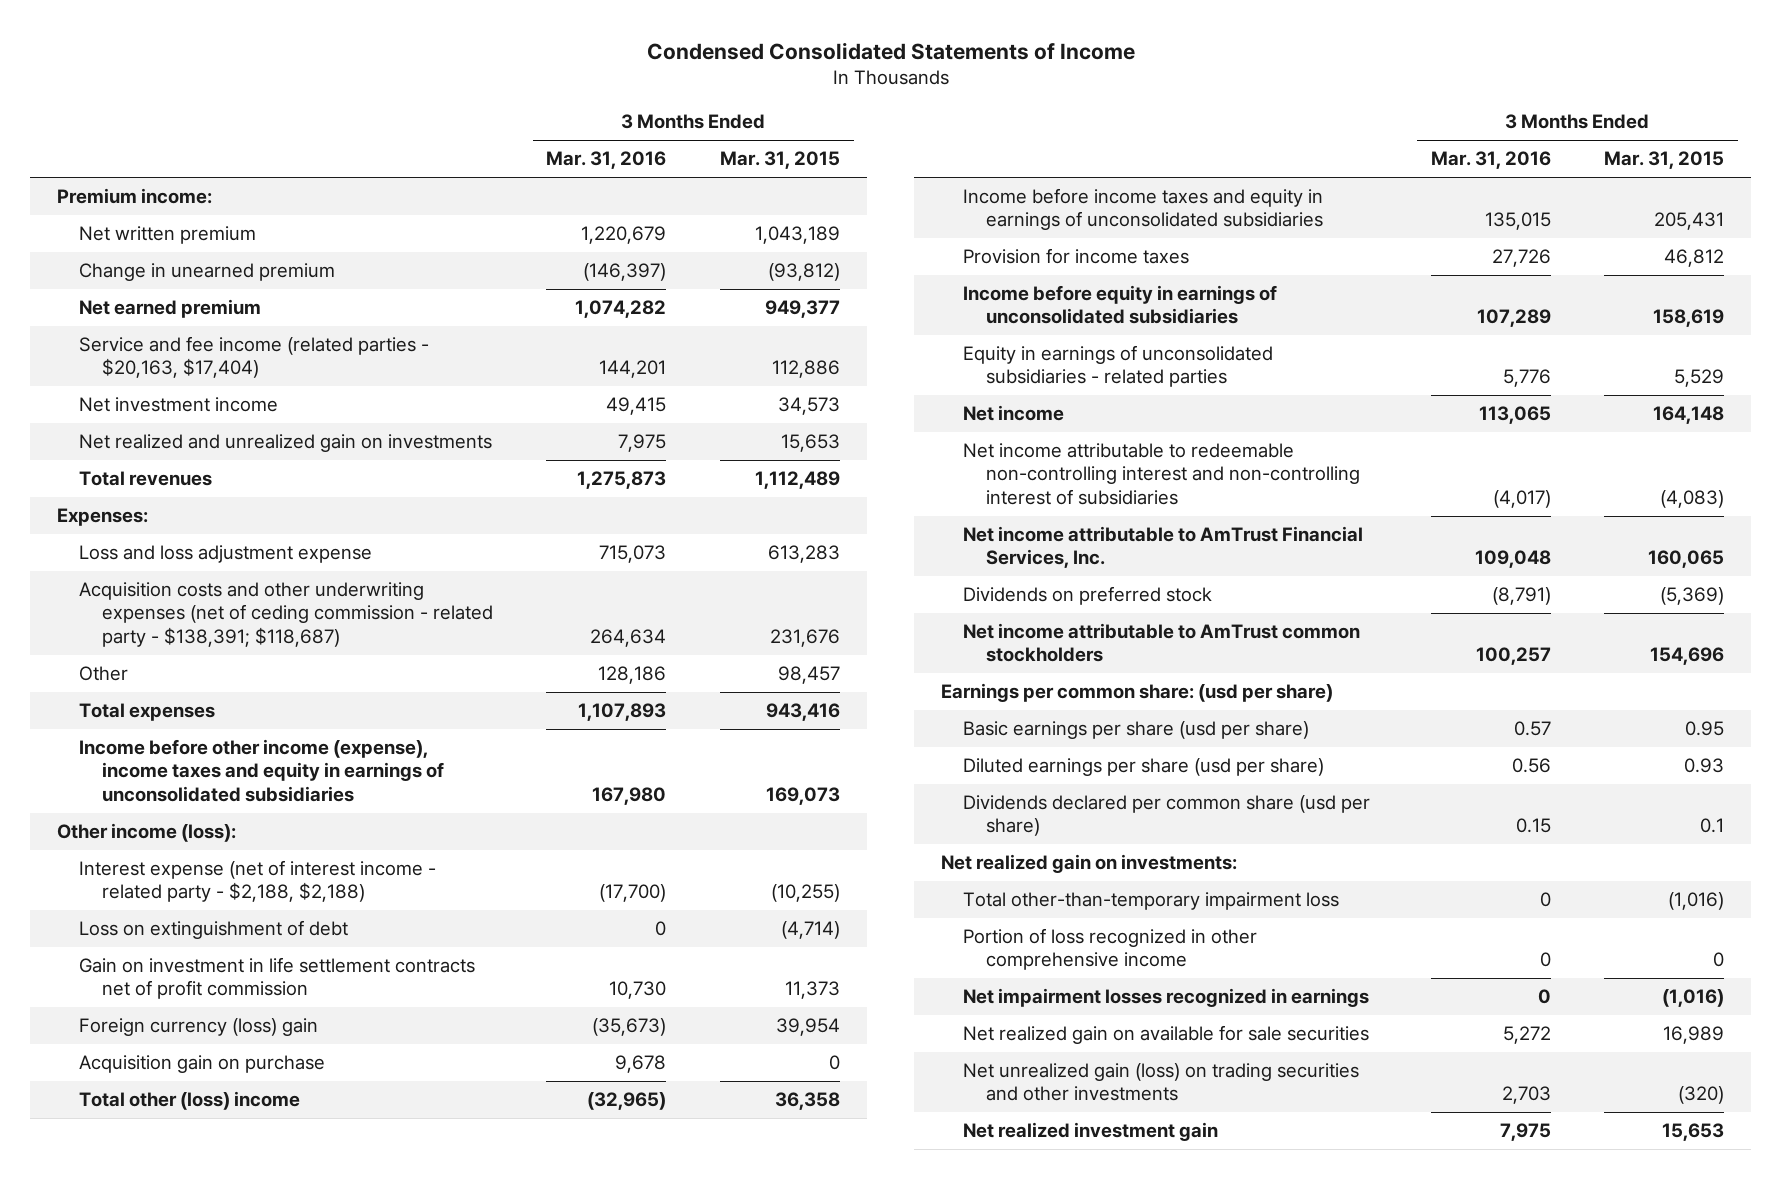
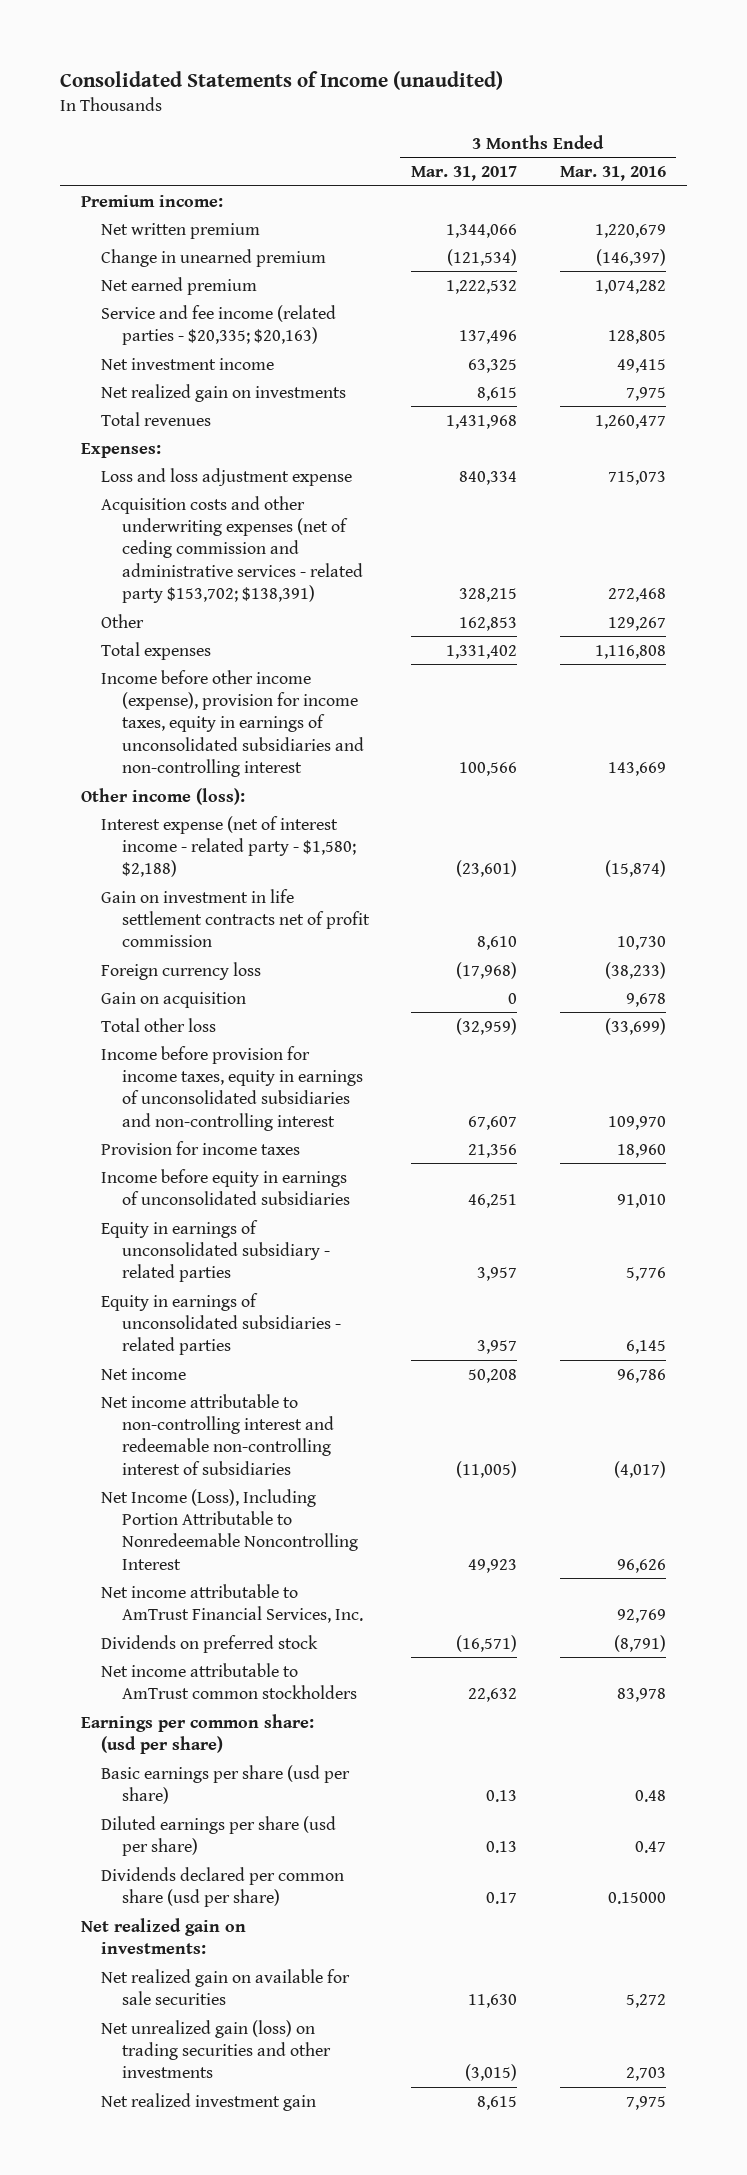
[646,42,1135,61] Condensed Consolidated Statements of Income -> [59,71,503,91] Consolidated Statements of Income (unaudited)
[720,151,841,170] Mar. 31, 2015 -> none
none -> [411,165,518,181] Mar. 31, 2017
[79,336,430,379] Service and fee income (related parties - $20,163, $17,404) -> [101,304,337,346] Service and fee income (related parties - $20,335; $20,163)
[599,360,667,379] 144,201 -> [607,330,666,345] 128,805
[79,434,493,453] Net realized and unrealized gain on investments -> [101,383,347,402] Net realized gain on investments
[577,471,667,490] 1,275,873 -> [594,414,666,429] 1,260,477
[79,582,493,647] Acquisition costs and other underwriting expenses (net of ceding commission - related party - $138,391; $118,687) -> [101,495,363,603] Acquisition costs and other underwriting expenses (net of ceding commission and administrative services - related party $153,702; $138,391)
[590,628,667,647] 264,634 -> [607,587,666,602] 272,468
[598,666,667,685] 128,186 -> [607,616,666,631] 129,267
[578,703,667,722] 1,107,893 -> [594,644,666,659] 1,116,808
[79,739,444,802] Income before other income (expense), income taxes and equity in earnings of unconsolidated subsidiaries -> [101,669,364,777] Income before other income (expense), provision for income taxes, equity in earnings of unconsolidated subsidiaries and non-controlling interest
[592,786,667,805] 167,980 -> [607,761,666,776] 143,669
[79,920,349,940] Loss on extinguishment of debt -> none
[79,860,437,903] Interest expense (net of interest income - related party - $2,188, $2,188) -> [101,815,356,878] Interest expense (net of interest income - related party - $1,580; $2,188)
[599,884,667,903] (17,700) -> [604,860,666,878] (15,874)
[79,1018,319,1037] Foreign currency (loss) gain -> [101,961,262,980] Foreign currency loss
[592,1018,667,1037] (35,673) -> [604,961,666,979] (38,233)
[79,1055,326,1074] Acquisition gain on purchase -> [101,991,247,1008] Gain on acquisition
[79,1091,301,1111] Total other (loss) income -> [101,1017,217,1032] Total other loss
[587,1092,667,1111] (32,965) -> [604,1017,666,1035] (33,699)
[963,188,1324,231] Income before income taxes and equity in earnings of unconsolidated subsidiaries -> [101,1045,363,1131] Income before provision for income taxes, equity in earnings of unconsolidated subsidiaries and non-controlling interest
[1484,212,1551,231] 135,015 -> [607,1115,666,1130] 109,970
[1491,249,1551,268] 27,726 -> [616,1143,666,1158] 18,960
[1476,309,1551,328] 107,289 -> [616,1194,666,1209] 91,010
none -> [101,1219,330,1283] Equity in earnings of unconsolidated subsidiary - related parties
[1502,369,1551,388] 5,776 -> [625,1340,666,1355] 6,145
[1478,406,1551,425] 113,065 -> [616,1368,666,1383] 96,786
[963,443,1360,505] Net income attributable to redeemable non-controlling interest and non-controlling interest of subsidiaries -> [101,1393,334,1475] Net income attributable to non-controlling interest and redeemable non-controlling interest of subsidiaries
none -> [101,1488,358,1570] Net Income (Loss), Including Portion Attributable to Nonredeemable Noncontrolling Interest
[1474,550,1551,569] 109,048 -> [616,1609,666,1624] 92,769
[1475,647,1551,666] 100,257 -> [616,1688,666,1703] 83,978
[1513,721,1551,737] 0.57 -> [634,1790,666,1803] 0.48
[1511,758,1551,774] 0.56 -> [634,1841,666,1854] 0.47
[1515,818,1551,834] 0.15 -> [607,1892,666,1905] 0.15000
[963,892,1340,911] Total other-than-temporary impairment loss -> none
[963,928,1258,971] Portion of loss recognized in other comprehensive income -> none
[963,988,1370,1008] Net impairment losses recognized in earnings -> none

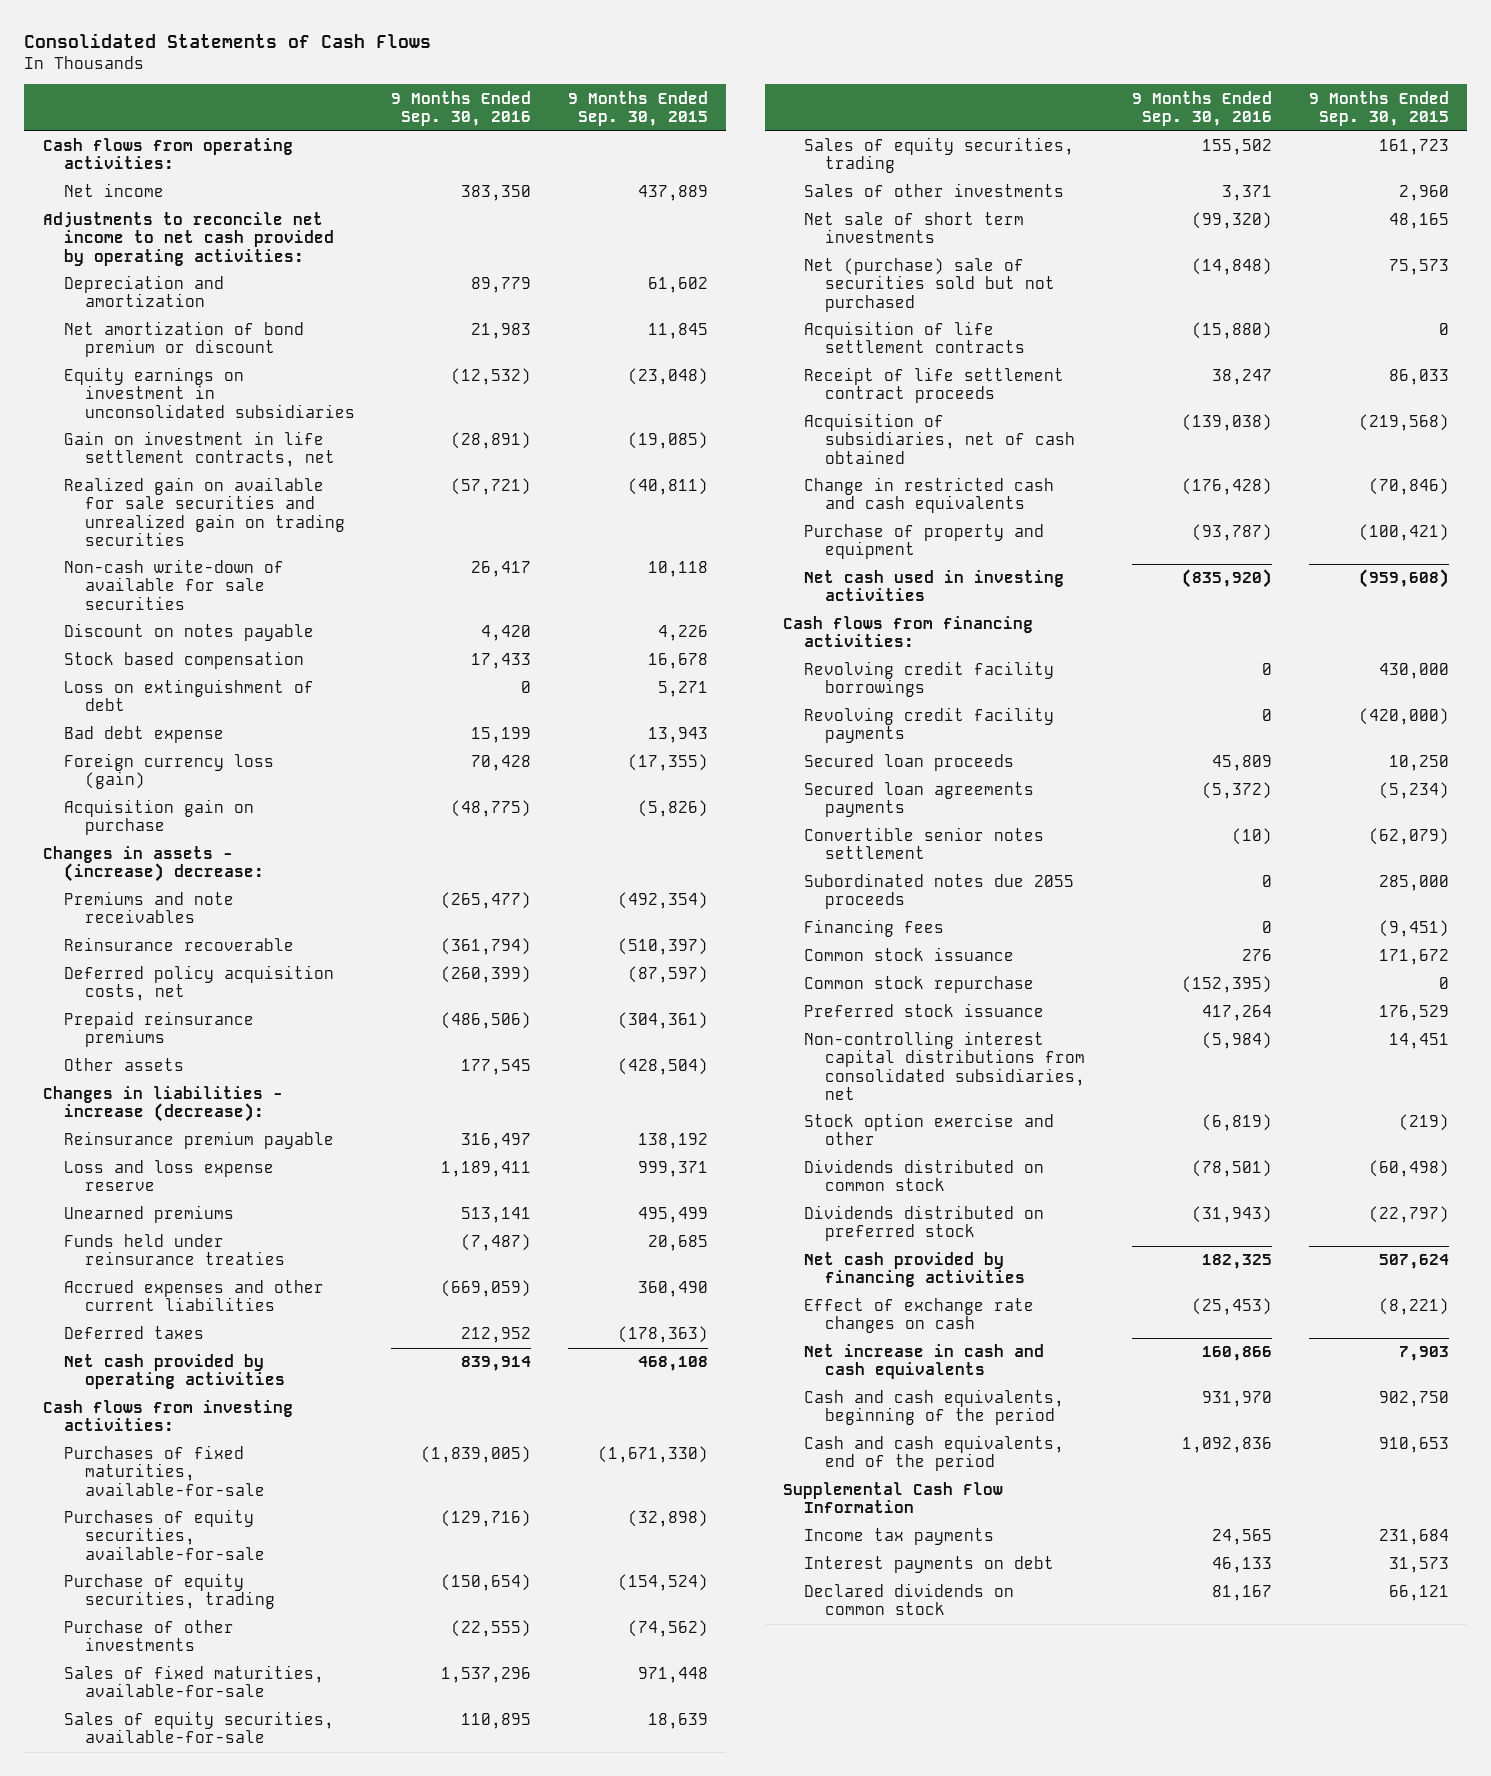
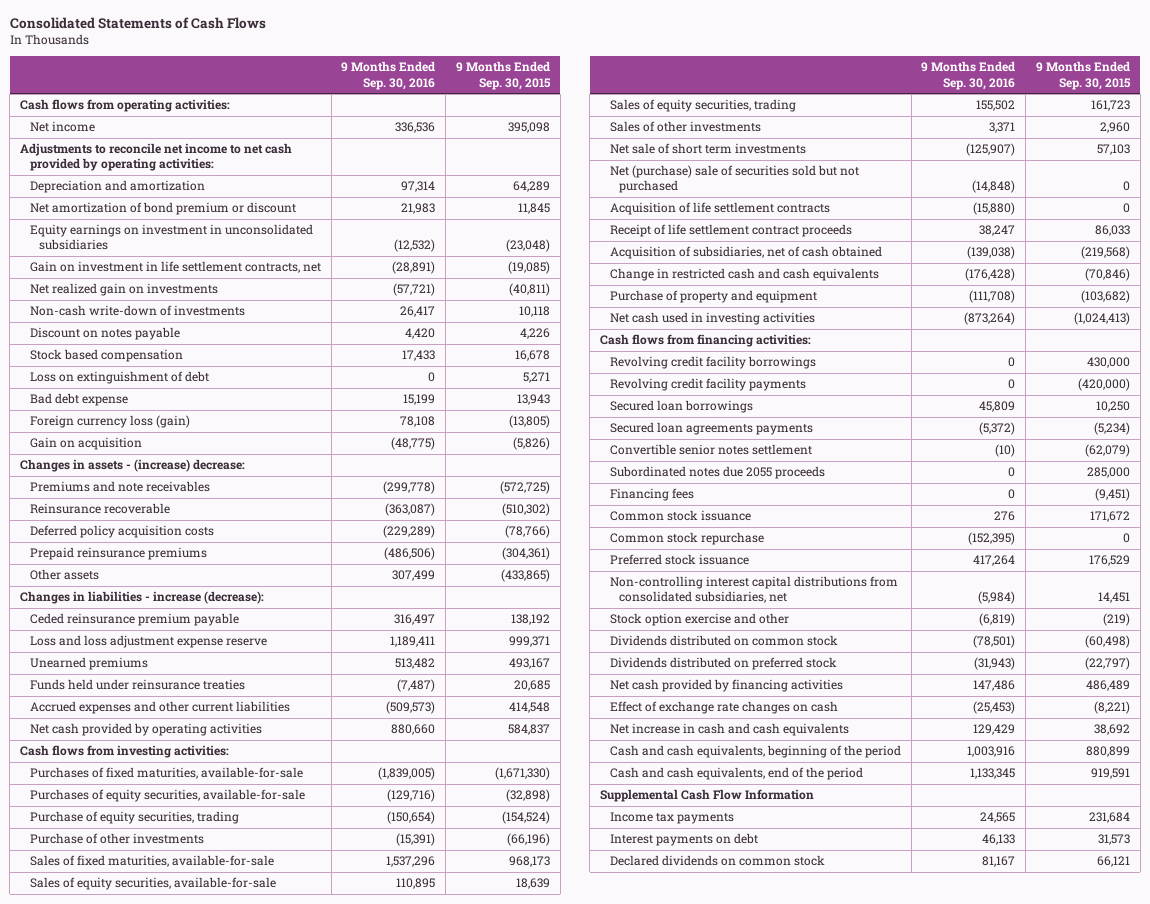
[461,185,532,202] 383,350 -> [395,122,436,134] 336,536
[638,185,709,202] 437,889 -> [507,122,550,134] 395,098
[471,277,532,294] 89,779 -> [401,181,436,193] 97,314
[648,277,709,294] 61,602 -> [512,181,550,193] 64,289
[63,477,345,546] Realized gain on available for sale securities and unrealized gain on trading securities -> [29,283,218,297] Net realized gain on investments
[63,559,284,610] Non-cash write-down of available for sale securities -> [29,305,245,317] Non-cash write-down of investments
[471,755,532,772] 70,428 -> [400,416,436,428] 78,108
[628,754,709,772] (17,355) -> [508,415,550,429] (13,805)
[63,799,254,836] Acquisition gain on purchase -> [29,437,142,451] Gain on acquisition
[441,892,532,910] (265,477) -> [383,481,436,495] (299,778)
[618,892,709,910] (492,354) -> [499,481,550,495] (572,725)
[441,938,532,956] (361,794) -> [385,503,436,517] (363,087)
[618,938,709,956] (510,397) -> [501,503,550,517] (510,302)
[63,965,334,1002] Deferred policy acquisition costs, net -> [29,525,214,539] Deferred policy acquisition costs
[441,966,532,984] (260,399) -> [383,525,436,539] (229,289)
[628,966,709,984] (87,597) -> [504,525,550,539] (78,766)
[461,1059,532,1076] 177,545 -> [392,570,436,582] 307,499
[618,1058,709,1076] (428,504) -> [500,569,550,583] (433,865)
[63,1131,334,1150] Reinsurance premium payable -> [29,613,239,627] Ceded reinsurance premium payable
[63,1160,274,1192] Loss and loss expense reserve -> [29,635,267,649] Loss and loss adjustment expense reserve
[461,1207,532,1224] 513,141 -> [395,658,436,670] 513,482
[638,1207,709,1224] 495,499 -> [508,658,550,670] 493,167
[63,1326,204,1340] Deferred taxes -> none
[441,1280,532,1298] (669,059) -> [386,701,436,715] (509,573)
[638,1281,709,1298] 360,490 -> [508,702,550,714] 414,548
[461,1356,532,1372] 839,914 -> [391,724,436,736] 880,660
[638,1356,709,1372] 468,108 -> [507,724,550,736] 584,837
[451,1620,532,1638] (22,555) -> [396,833,436,847] (15,391)
[628,1620,709,1638] (74,562) -> [506,833,550,847] (66,196)
[638,1667,709,1684] 971,448 -> [508,856,550,868] 968,173
[1191,212,1272,230] (99,320) -> [966,143,1016,157] (125,907)
[1388,213,1449,230] 48,165 -> [1096,144,1130,156] 57,103
[1388,259,1449,276] 75,573 -> [1122,181,1130,192] 0
[1191,524,1272,542] (93,787) -> [969,290,1016,304] (111,708)
[1358,524,1449,542] (100,421) -> [1080,290,1130,304] (103,682)
[1181,569,1272,589] (835,920) -> [964,312,1016,326] (873,264)
[1358,569,1449,589] (959,608) -> [1073,312,1130,326] (1,024,413)
[804,754,1015,772] Secured loan proceeds -> [609,400,753,414] Secured loan borrowings
[1201,1254,1272,1270] 182,325 -> [973,680,1016,692] 147,486
[1378,1254,1449,1270] 507,624 -> [1085,680,1130,692] 486,489
[1201,1346,1272,1362] 160,866 -> [973,724,1016,736] 129,429
[1398,1346,1449,1362] 7,903 -> [1093,724,1130,736] 38,692
[1201,1391,1272,1408] 931,970 -> [967,746,1016,758] 1,003,916
[1378,1391,1449,1408] 902,750 -> [1085,746,1130,758] 880,899
[1181,1437,1272,1454] 1,092,836 -> [970,768,1016,780] 1,133,345
[1378,1437,1449,1454] 910,653 -> [1090,768,1130,780] 919,591

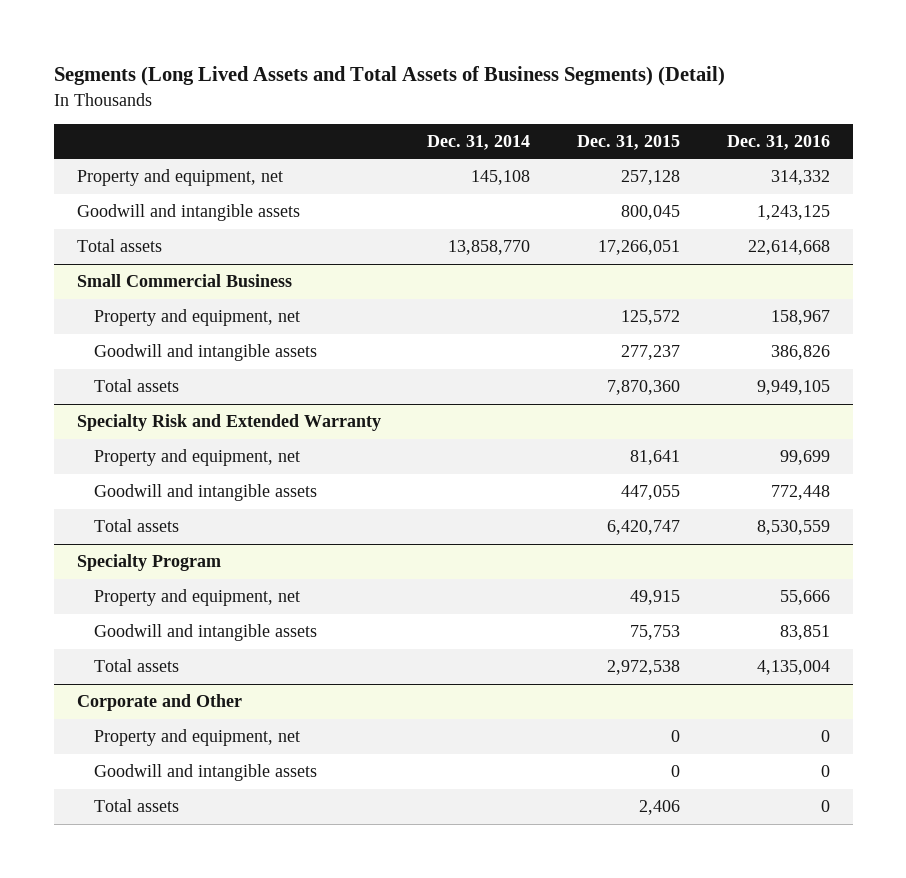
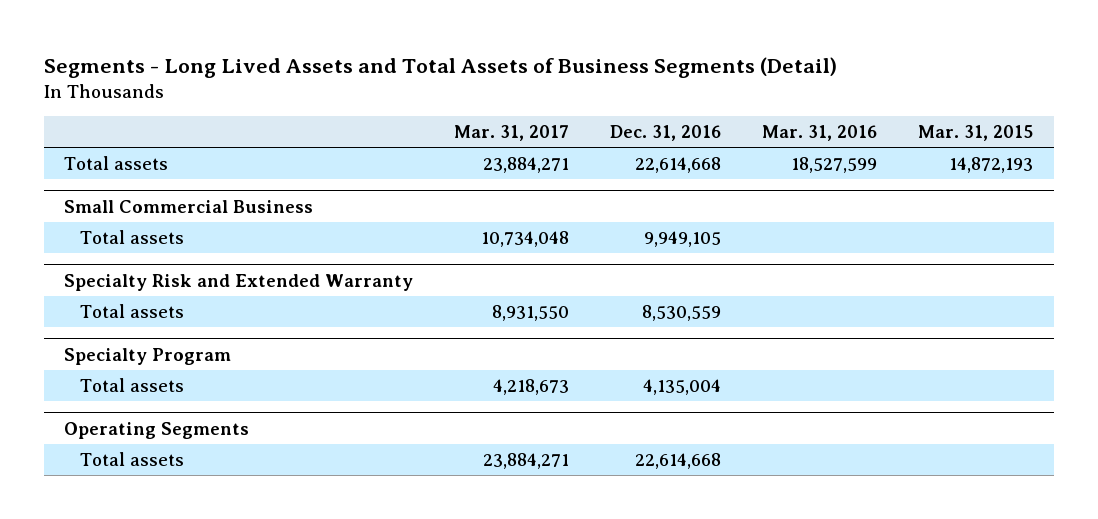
[53,66,725,87] Segments (Long Lived Assets and Total Assets of Business Segments) (Detail) -> [43,56,837,78] Segments - Long Lived Assets and Total Assets of Business Segments (Detail)
[427,134,531,150] Dec. 31, 2014 -> none
[576,134,680,150] Dec. 31, 2015 -> none
none -> [454,125,570,142] Mar. 31, 2017
none -> [762,125,878,142] Mar. 31, 2016
none -> [918,125,1034,142] Mar. 31, 2015
[76,169,283,187] Property and equipment, net -> none
[76,204,300,222] Goodwill and intangible assets -> none
[93,309,300,327] Property and equipment, net -> none
[93,344,317,362] Goodwill and intangible assets -> none
[93,449,300,467] Property and equipment, net -> none
[93,484,317,502] Goodwill and intangible assets -> none
[93,589,300,607] Property and equipment, net -> none
[93,624,317,642] Goodwill and intangible assets -> none
[76,694,242,712] Corporate and Other -> none
[93,729,300,747] Property and equipment, net -> none
[93,764,317,782] Goodwill and intangible assets -> none
none -> [64,421,250,439] Operating Segments
[820,800,830,813] 0 -> [635,452,722,469] 22,614,668

